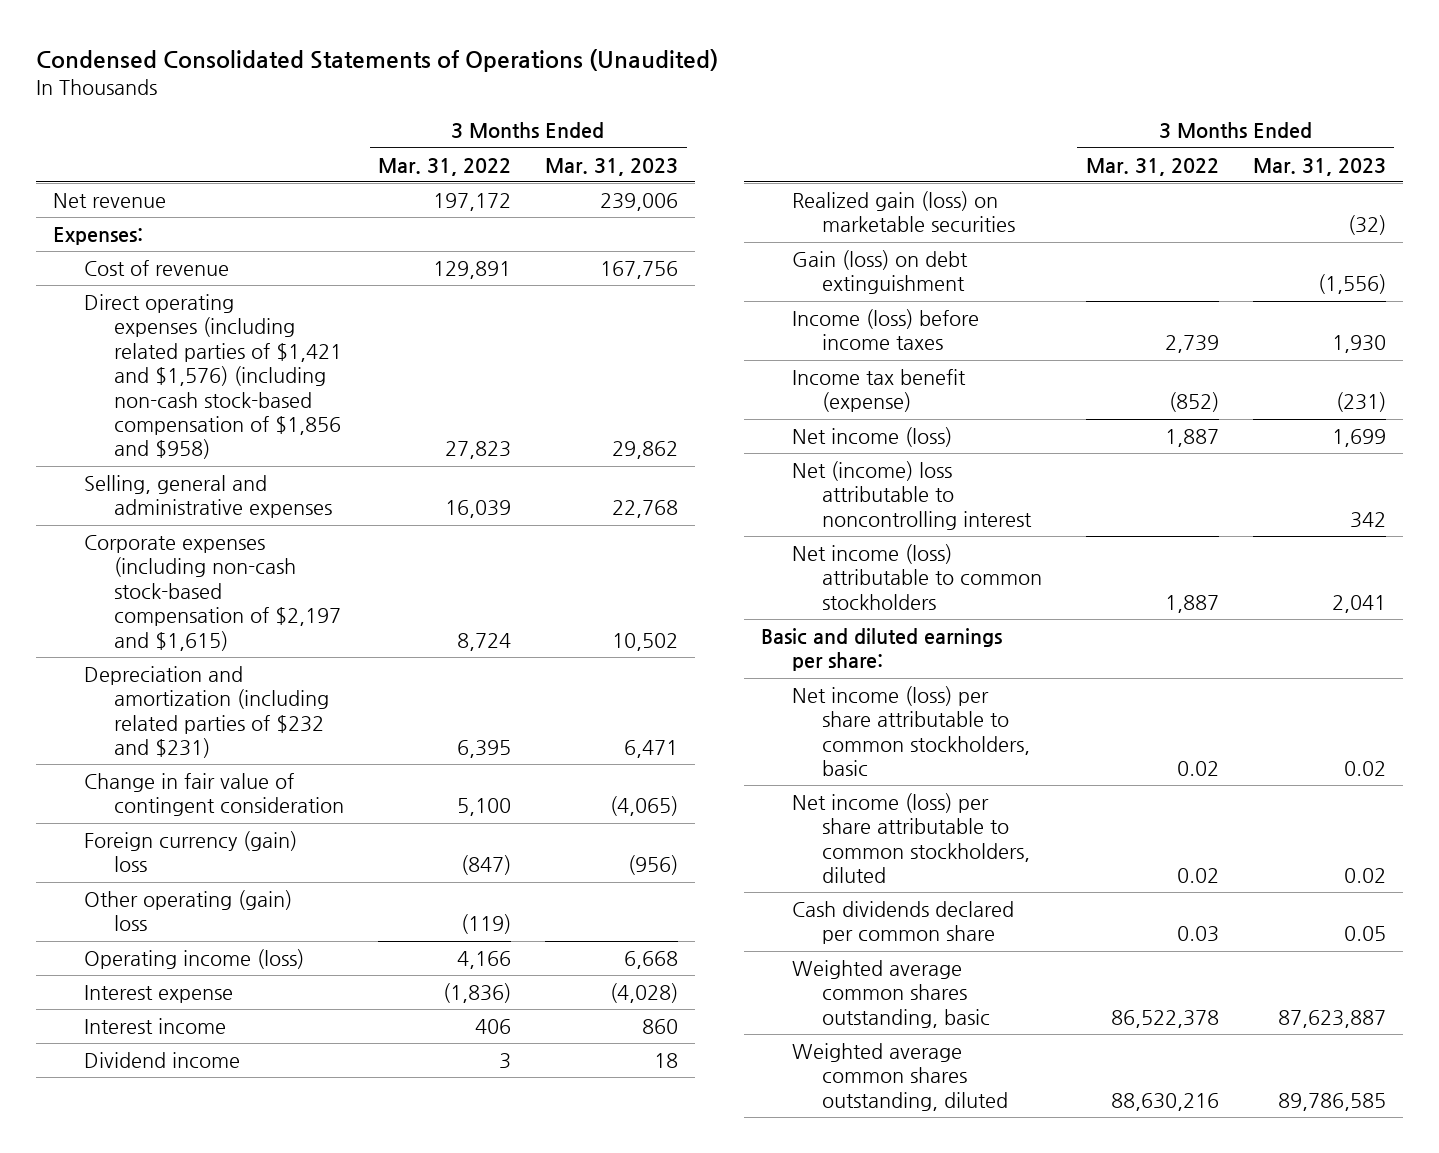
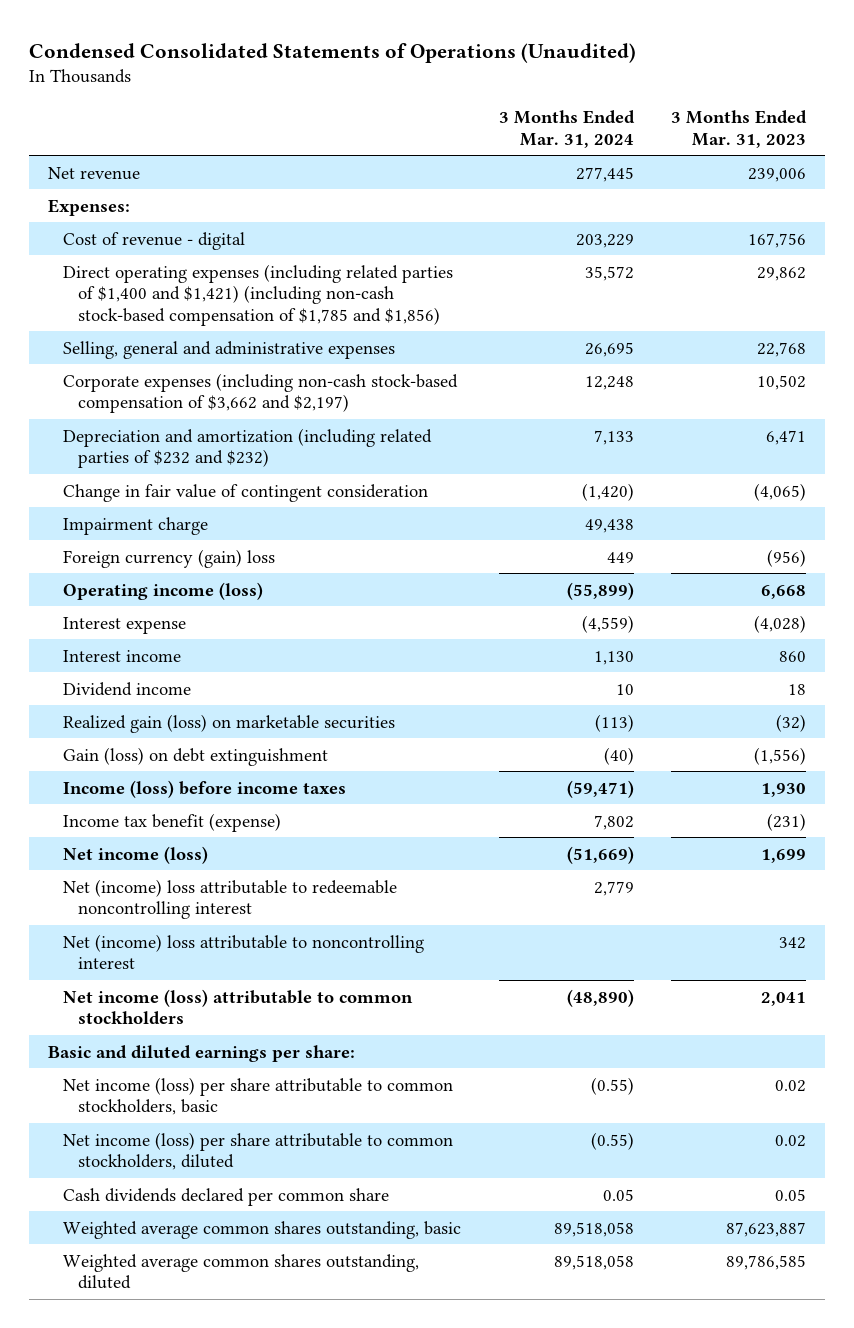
[378,157,512,176] Mar. 31, 2022 -> none
none -> [498,110,635,148] 3 Months Ended Mar. 31, 2024
[83,259,229,276] Cost of revenue -> [63,231,246,250] Cost of revenue - digital
[83,293,343,460] Direct operating expenses (including related parties of $1,421 and $1,576) (including non-cash stock-based compensation of $1,856 and $958) -> [63,263,454,326] Direct operating expenses (including related parties of $1,400 and $1,421) (including non-cash stock-based compensation of $1,785 and $1,856)
[83,534,342,651] Corporate expenses (including non-cash stock-based compensation of $2,197 and $1,615) -> [63,372,459,414] Corporate expenses (including non-cash stock-based compensation of $3,662 and $2,197)
[83,665,330,759] Depreciation and amortization (including related parties of $232 and $231) -> [63,427,433,469] Depreciation and amortization (including related parties of $232 and $232)
none -> [63,516,209,535] Impairment charge
[83,889,292,932] Other operating (gain) loss -> none
none -> [63,878,398,920] Net (income) loss attributable to redeemable noncontrolling interest

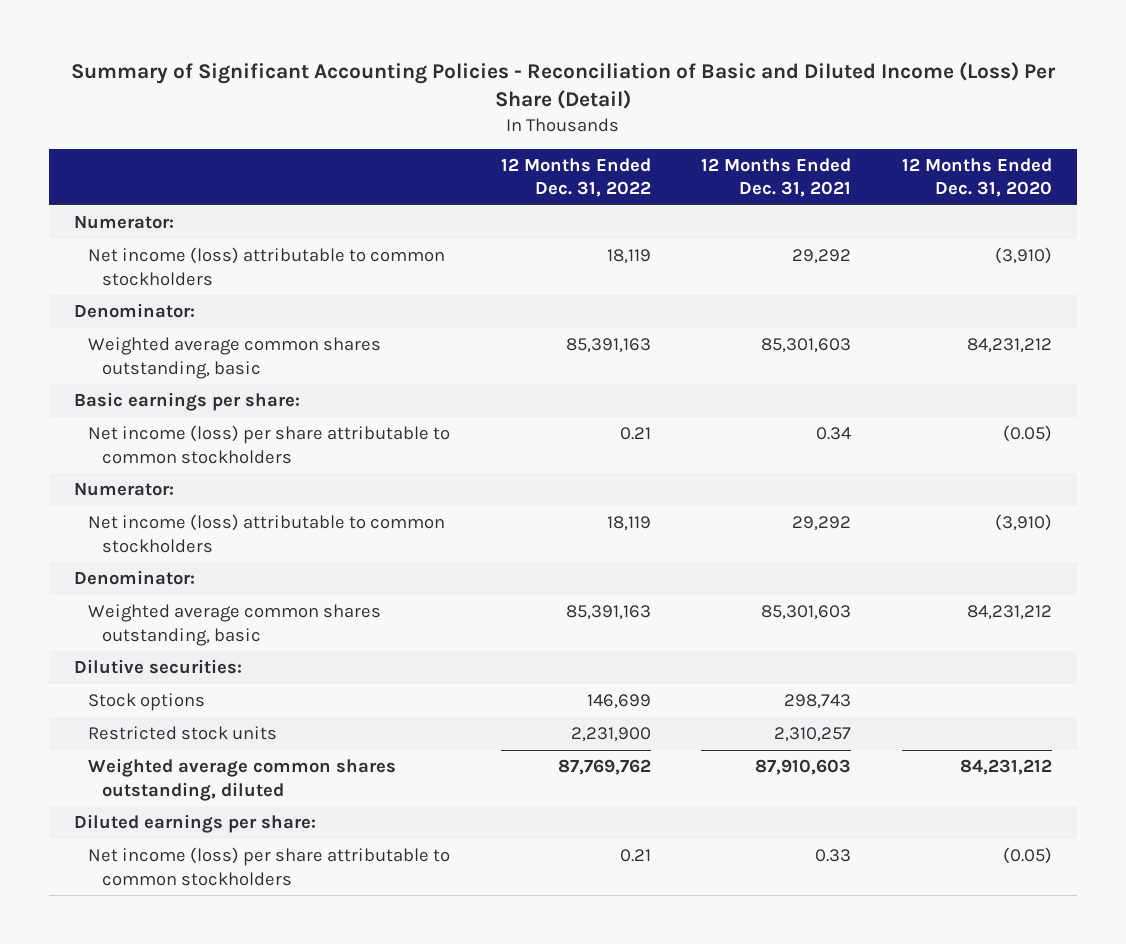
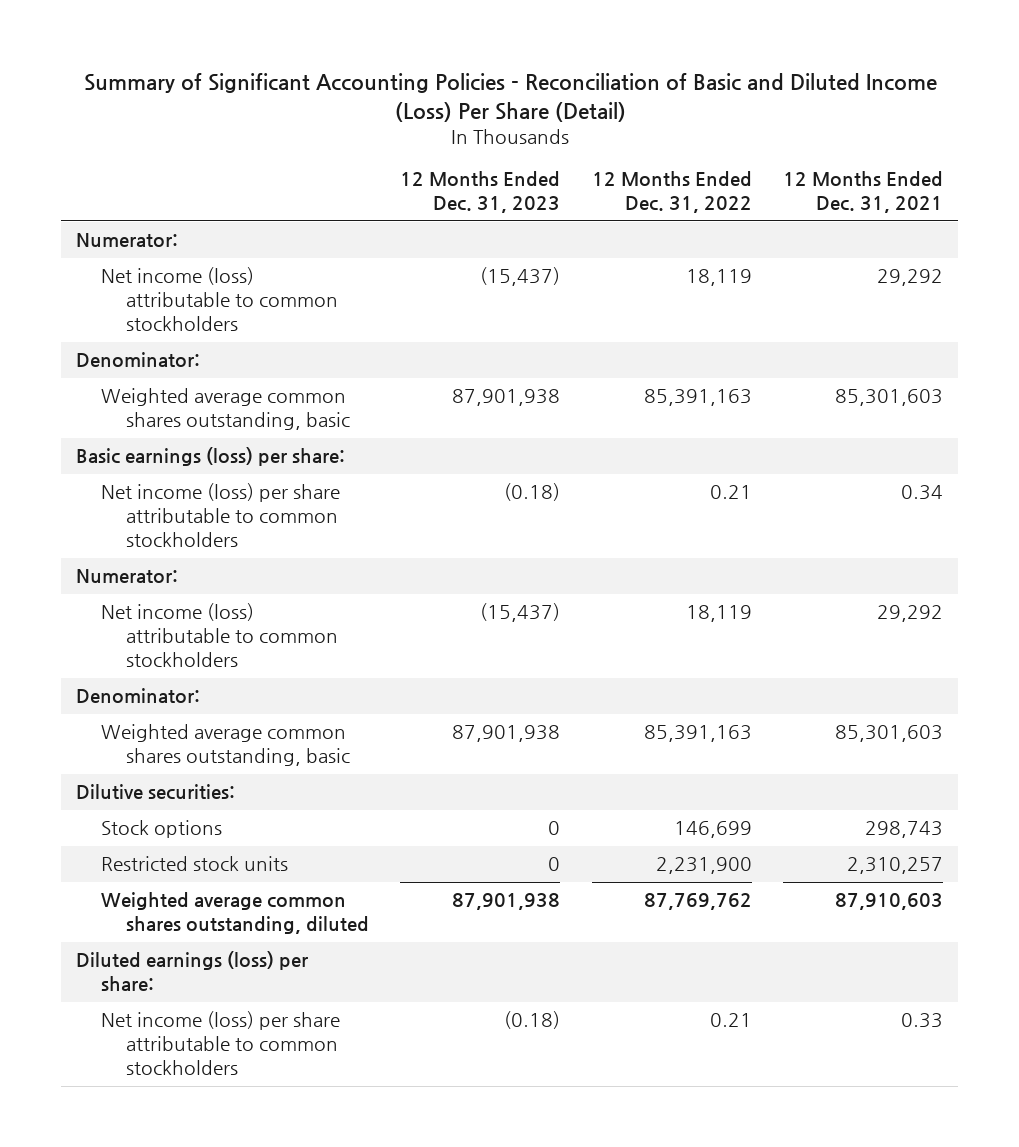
[901,157,1052,198] 12 Months Ended Dec. 31, 2020 -> none
none -> [400,171,561,214] 12 Months Ended Dec. 31, 2023
[74,392,301,412] Basic earnings per share: -> [76,447,346,467] Basic earnings (loss) per share:
[74,814,317,834] Diluted earnings per share: -> [76,951,309,992] Diluted earnings (loss) per share:

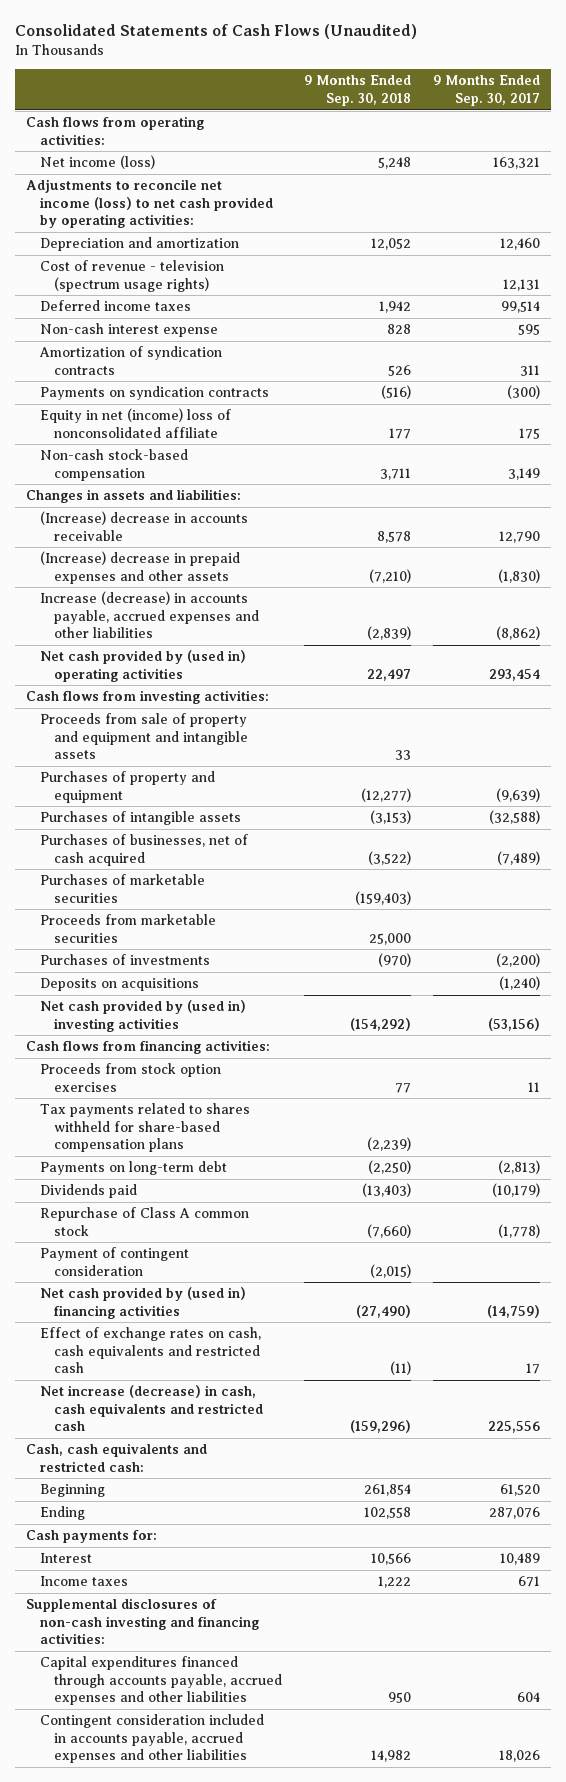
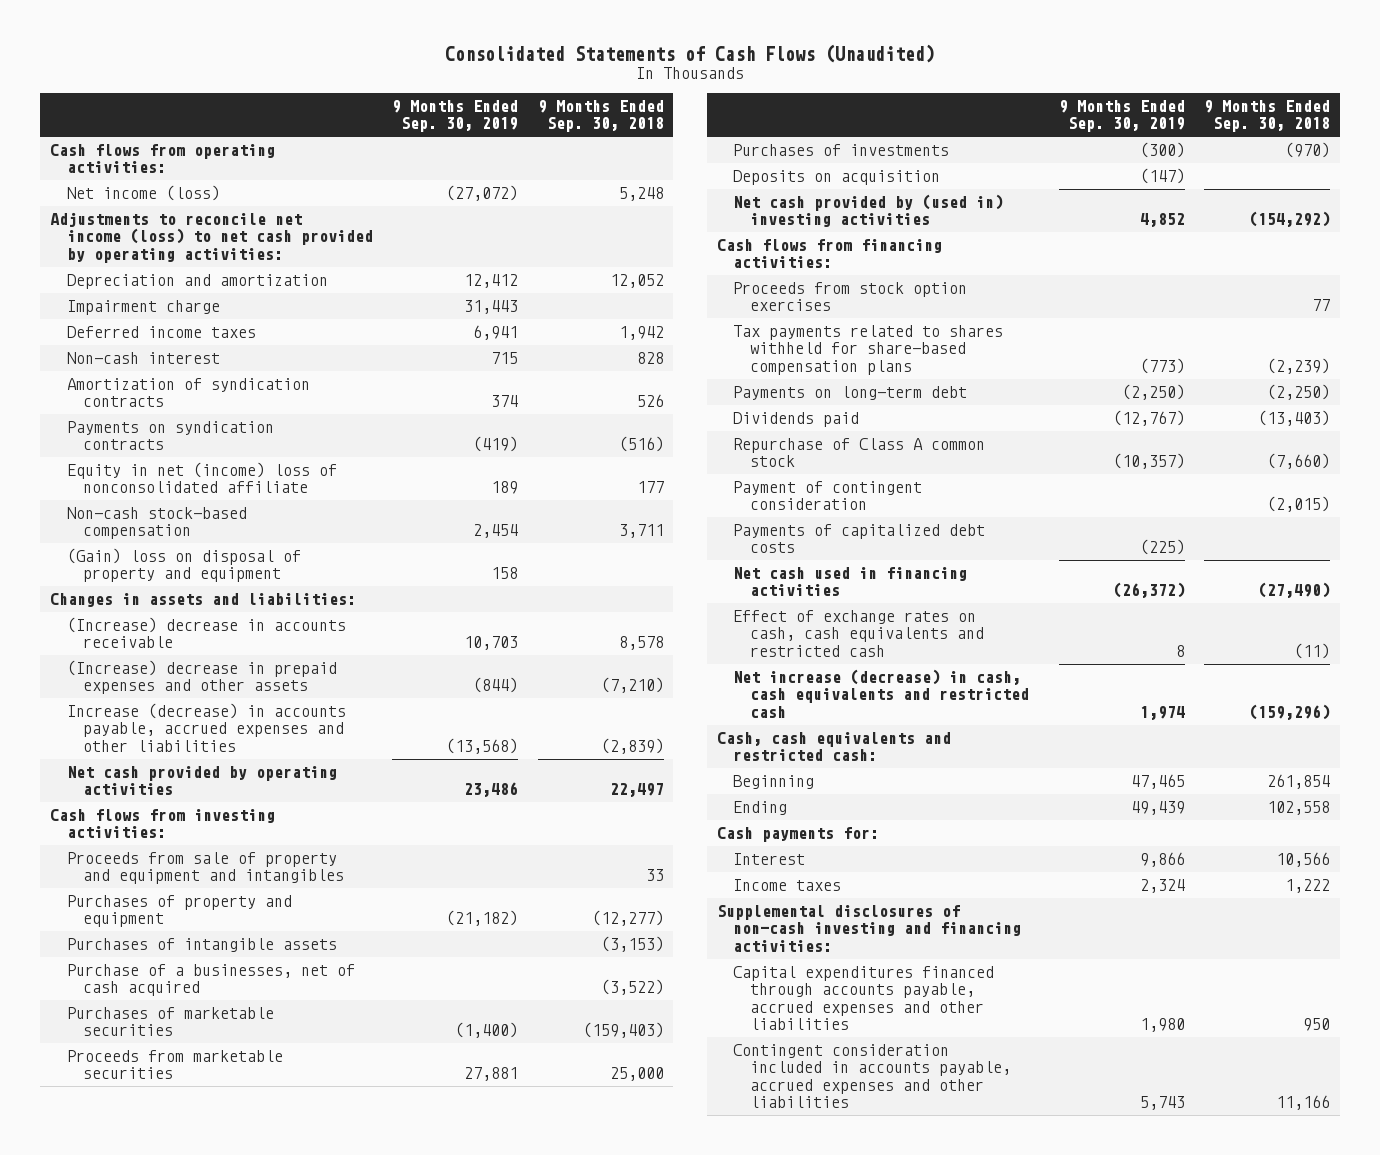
[433,75,541,106] 9 Months Ended Sep. 30, 2017 -> none
none -> [392,99,519,133] 9 Months Ended Sep. 30, 2019
[39,260,224,292] Cost of revenue - television (spectrum usage rights) -> none
none -> [66,300,220,316] Impairment charge
[39,323,218,338] Non-cash interest expense -> [66,352,220,365] Non-cash interest
none -> [66,548,301,583] (Gain) loss on disposal of property and equipment
[39,650,246,682] Net cash provided by (used in) operating activities -> [66,766,337,796] Net cash provided by operating activities
[39,713,248,760] Proceeds from sale of property and equipment and intangible assets -> [66,852,345,885] Proceeds from sale of property and equipment and intangibles
[39,834,248,866] Purchases of businesses, net of cash acquired -> [66,964,355,997] Purchase of a businesses, net of cash acquired
[39,978,199,992] Deposits on acquisitions -> [733,170,941,186] Deposits on acquisition
none -> [733,524,986,554] Payments of capitalized debt costs
[39,1287,246,1319] Net cash provided by (used in) financing activities -> [733,567,968,597] Net cash used in financing activities
[371,1750,412,1763] 14,982 -> [1276,1094,1331,1110] 11,166

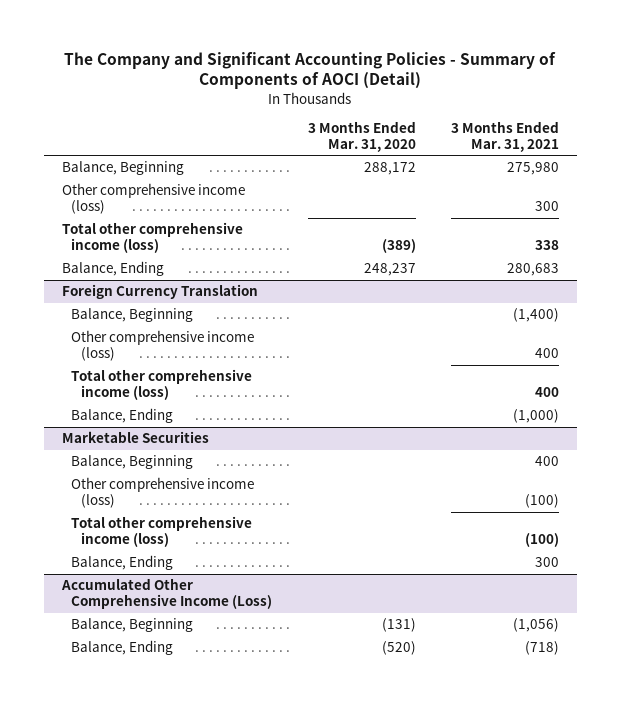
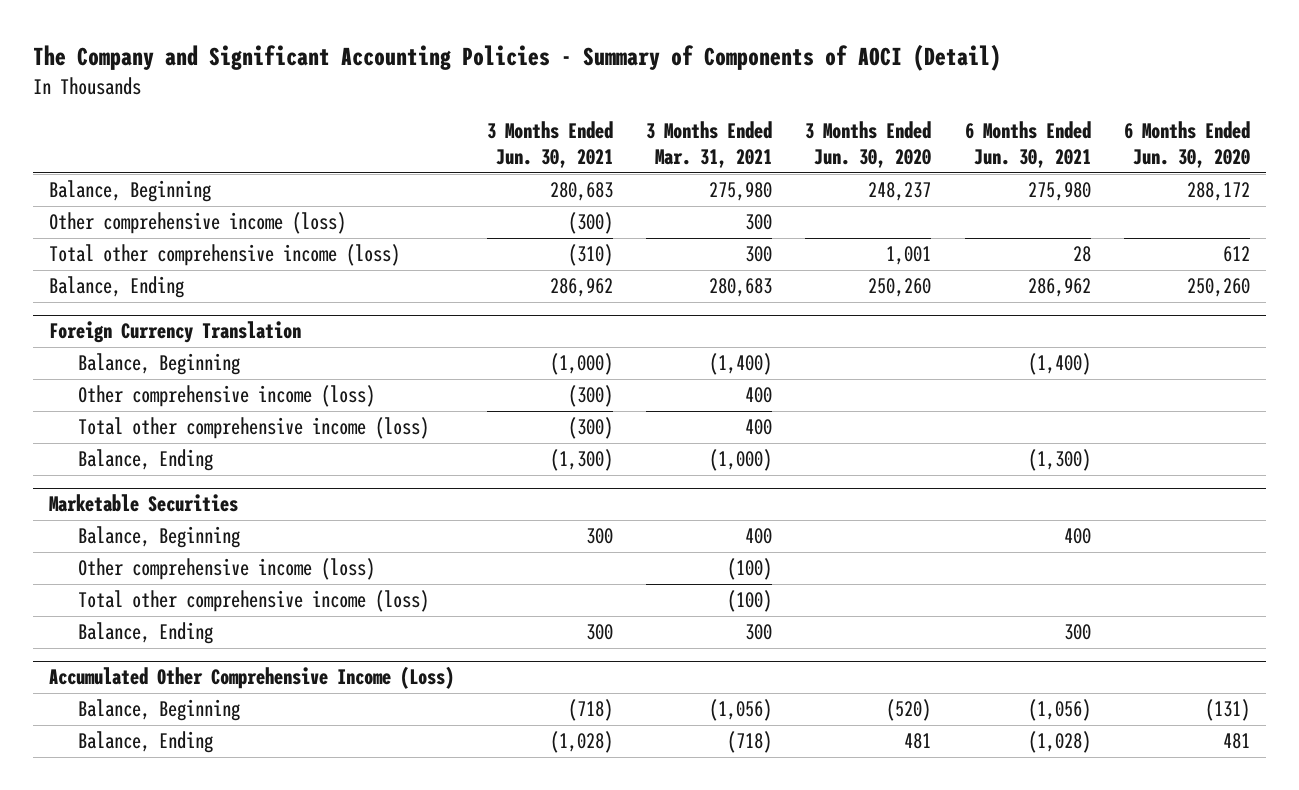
[307,121,416,152] 3 Months Ended Mar. 31, 2020 -> none
none -> [487,121,614,169] 3 Months Ended Jun. 30, 2021
none -> [805,121,932,169] 3 Months Ended Jun. 30, 2020
none -> [964,121,1091,169] 6 Months Ended Jun. 30, 2021
none -> [1123,121,1250,169] 6 Months Ended Jun. 30, 2020
[534,240,559,251] 338 -> [745,246,773,263] 300

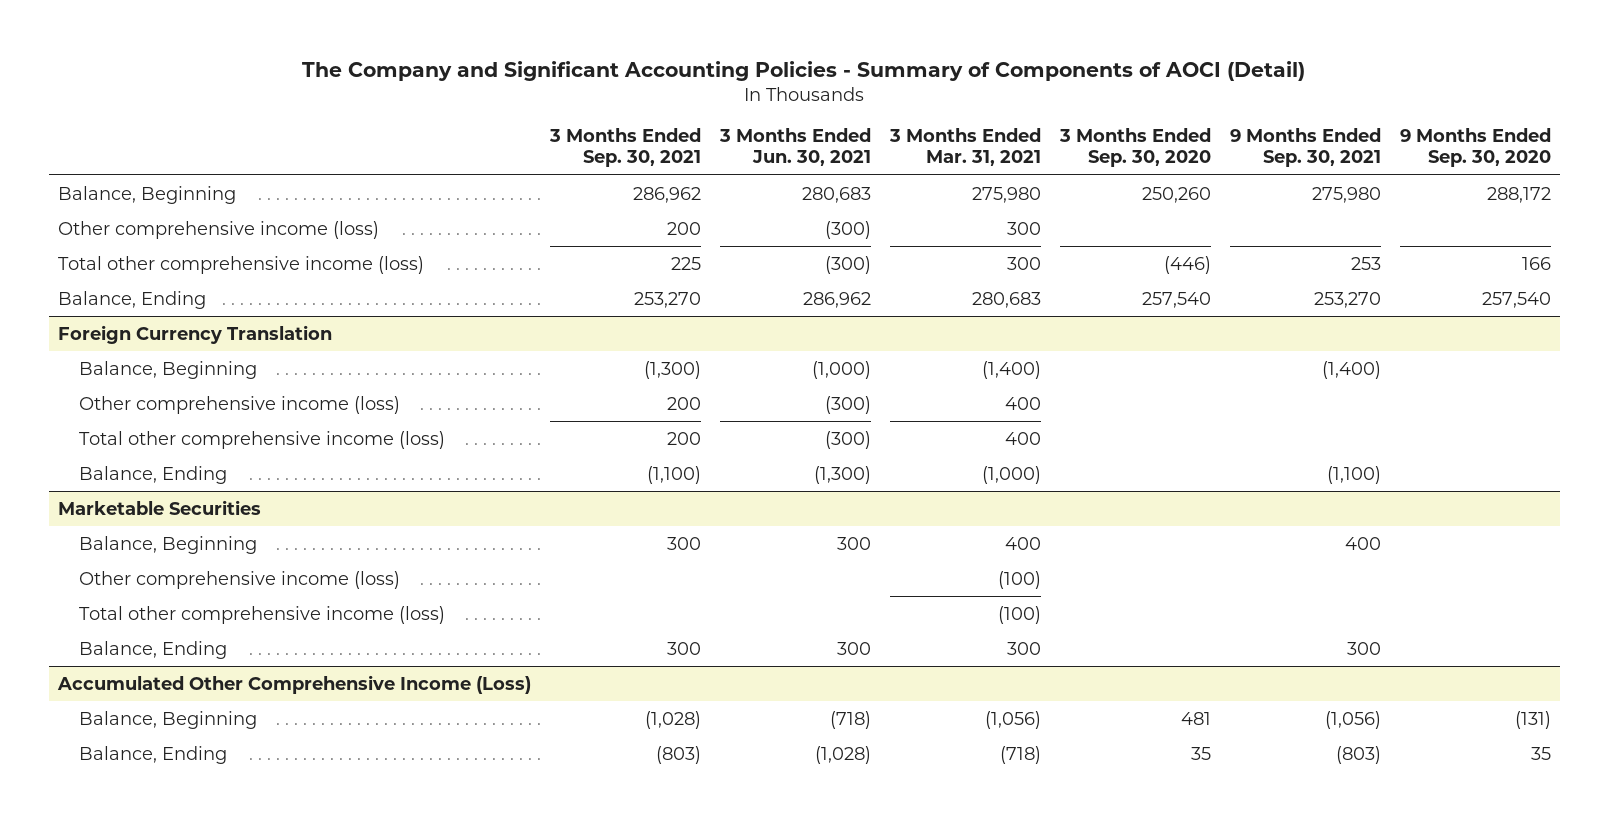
[805,121,932,169] 3 Months Ended Jun. 30, 2020 -> none
[964,121,1091,169] 6 Months Ended Jun. 30, 2021 -> none
[1123,121,1250,169] 6 Months Ended Jun. 30, 2020 -> none
none -> [549,128,702,168] 3 Months Ended Sep. 30, 2021
none -> [1058,128,1211,168] 3 Months Ended Sep. 30, 2020
none -> [1229,128,1381,168] 9 Months Ended Sep. 30, 2021
none -> [1399,128,1551,168] 9 Months Ended Sep. 30, 2020
[568,244,614,267] (310) -> [824,255,871,274] (300)

